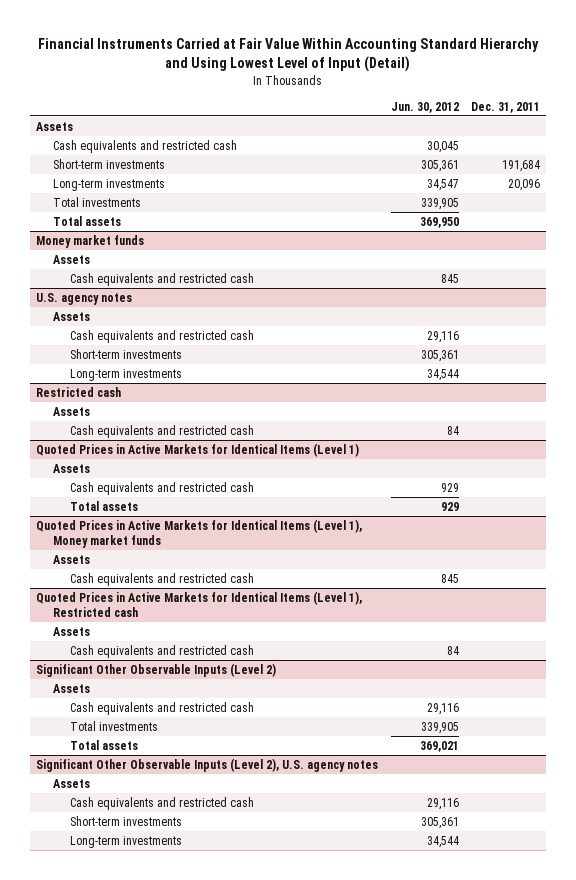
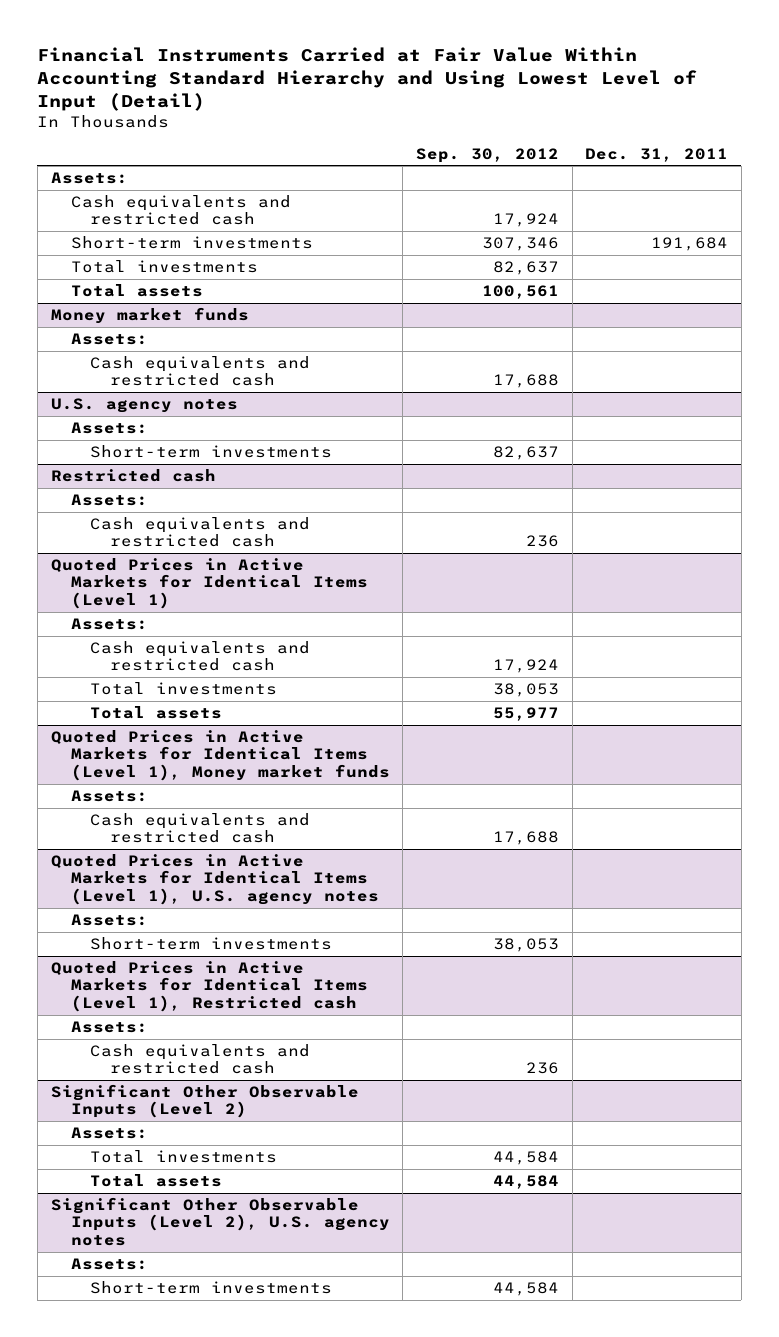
[390,101,459,113] Jun. 30, 2012 -> none
none -> [415,147,559,163] Sep. 30, 2012
[36,121,74,131] Assets -> [50,172,128,185] Assets:
[53,178,166,191] Long-term investments -> none
[53,254,91,264] Assets -> [70,333,148,346] Assets:
[70,329,255,343] Cash equivalents and restricted cash -> none
[53,311,91,321] Assets -> [70,422,148,435] Assets:
[70,368,183,381] Long-term investments -> none
[53,406,91,416] Assets -> [70,494,148,507] Assets:
[53,463,91,473] Assets -> [70,618,148,631] Assets:
none -> [90,682,278,696] Total investments
[53,554,91,564] Assets -> [70,790,148,803] Assets:
none -> [50,854,379,905] Quoted Prices in Active Markets for Identical Items (Level 1), U.S. agency notes
none -> [70,914,148,927] Assets:
none -> [90,937,333,951] Short-term investments
[53,626,91,636] Assets -> [70,1021,148,1034] Assets:
[70,701,255,715] Cash equivalents and restricted cash -> none
[53,683,91,693] Assets -> [70,1127,148,1140] Assets:
[70,796,255,810] Cash equivalents and restricted cash -> none
[53,778,91,788] Assets -> [70,1258,148,1271] Assets:
[70,835,183,848] Long-term investments -> none

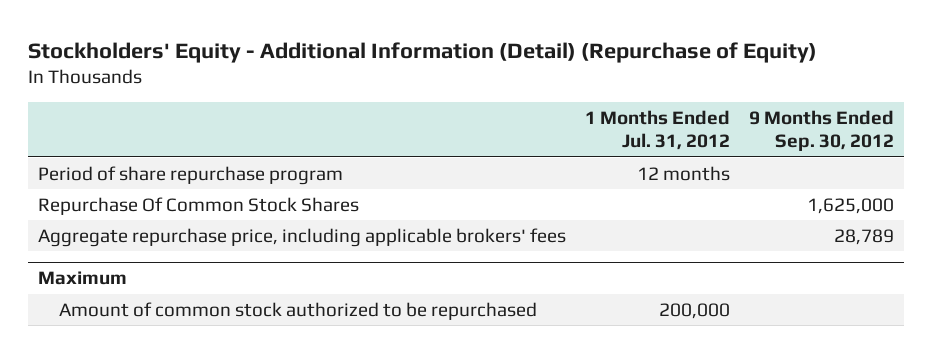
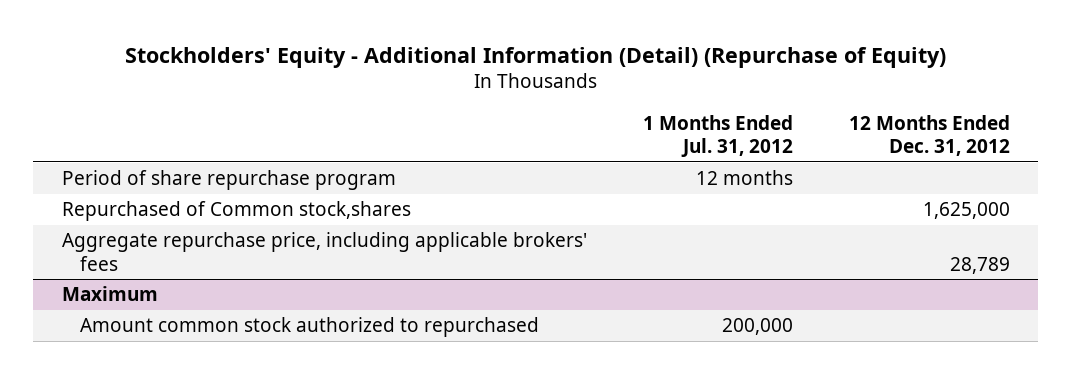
[749,110,895,152] 9 Months Ended Sep. 30, 2012 -> none
none -> [849,114,1011,156] 12 Months Ended Dec. 31, 2012
[38,196,360,215] Repurchase Of Common Stock Shares -> [61,201,411,222] Repurchased of Common stock,shares
[58,301,537,320] Amount of common stock authorized to be repurchased -> [79,317,539,338] Amount common stock authorized to repurchased

